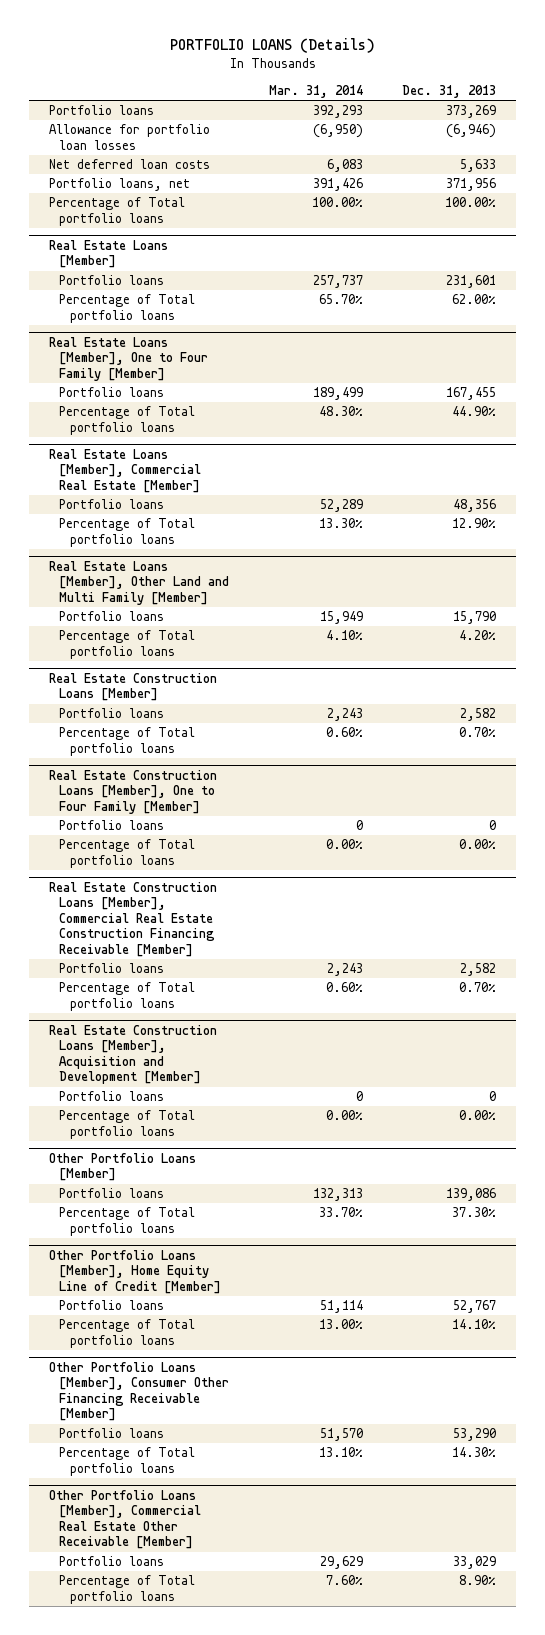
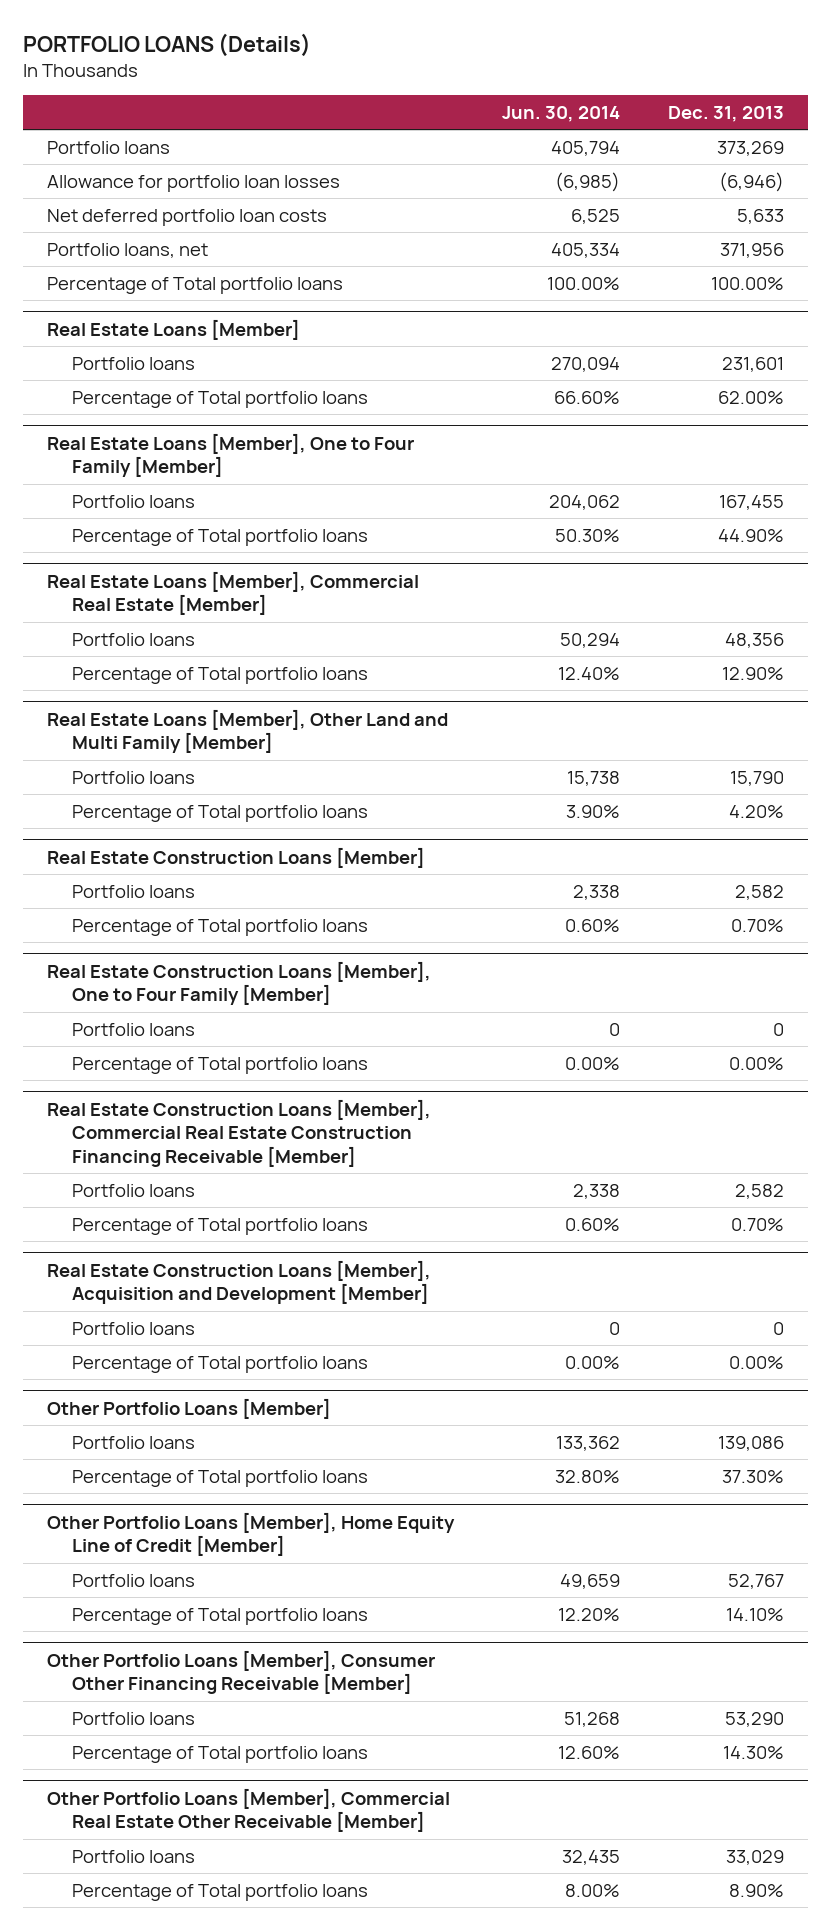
[268,85,363,99] Mar. 31, 2014 -> none
none -> [502,106,621,123] Jun. 30, 2014
[49,159,211,170] Net deferred loan costs -> [46,208,327,226] Net deferred portfolio loan costs

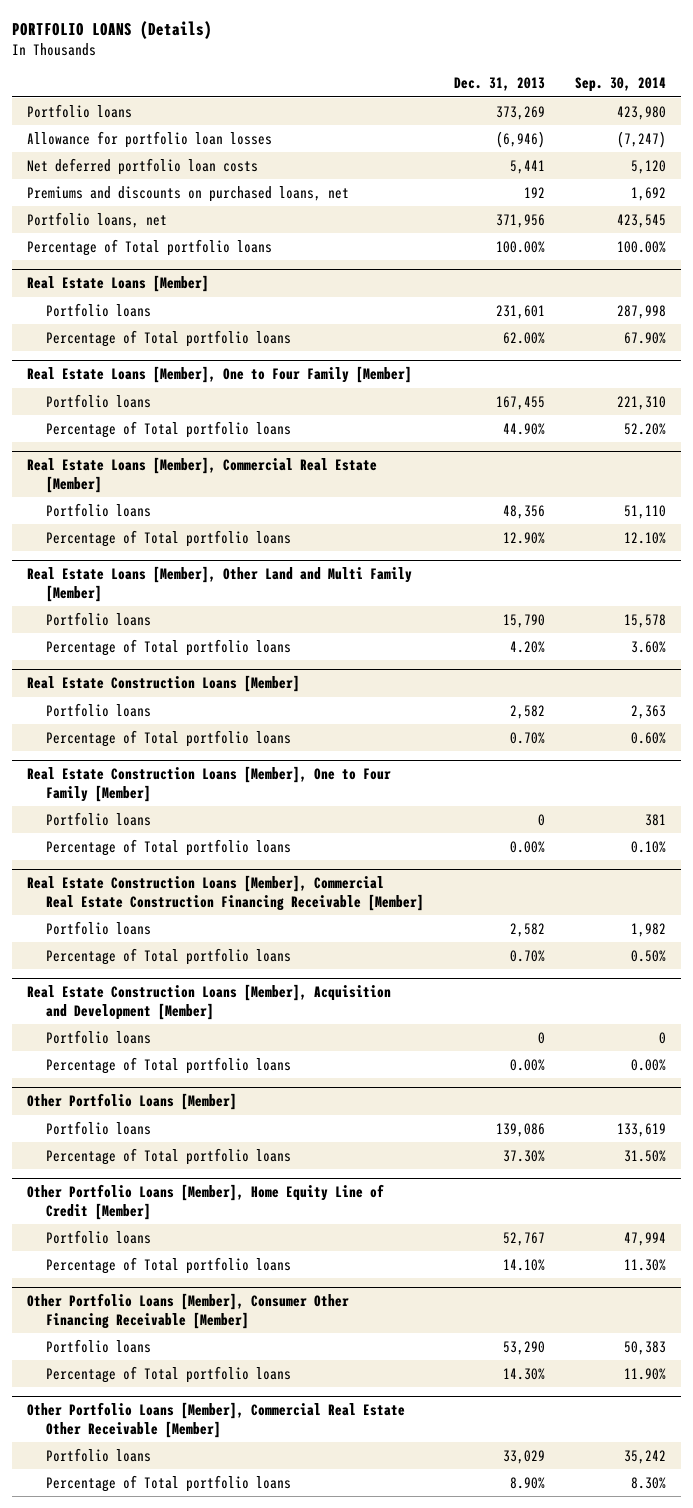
[502,106,621,123] Jun. 30, 2014 -> none
none -> [575,77,667,93] Sep. 30, 2014
[737,208,785,224] 5,633 -> [509,159,545,174] 5,441
none -> [27,185,350,202] Premiums and discounts on purchased loans, net

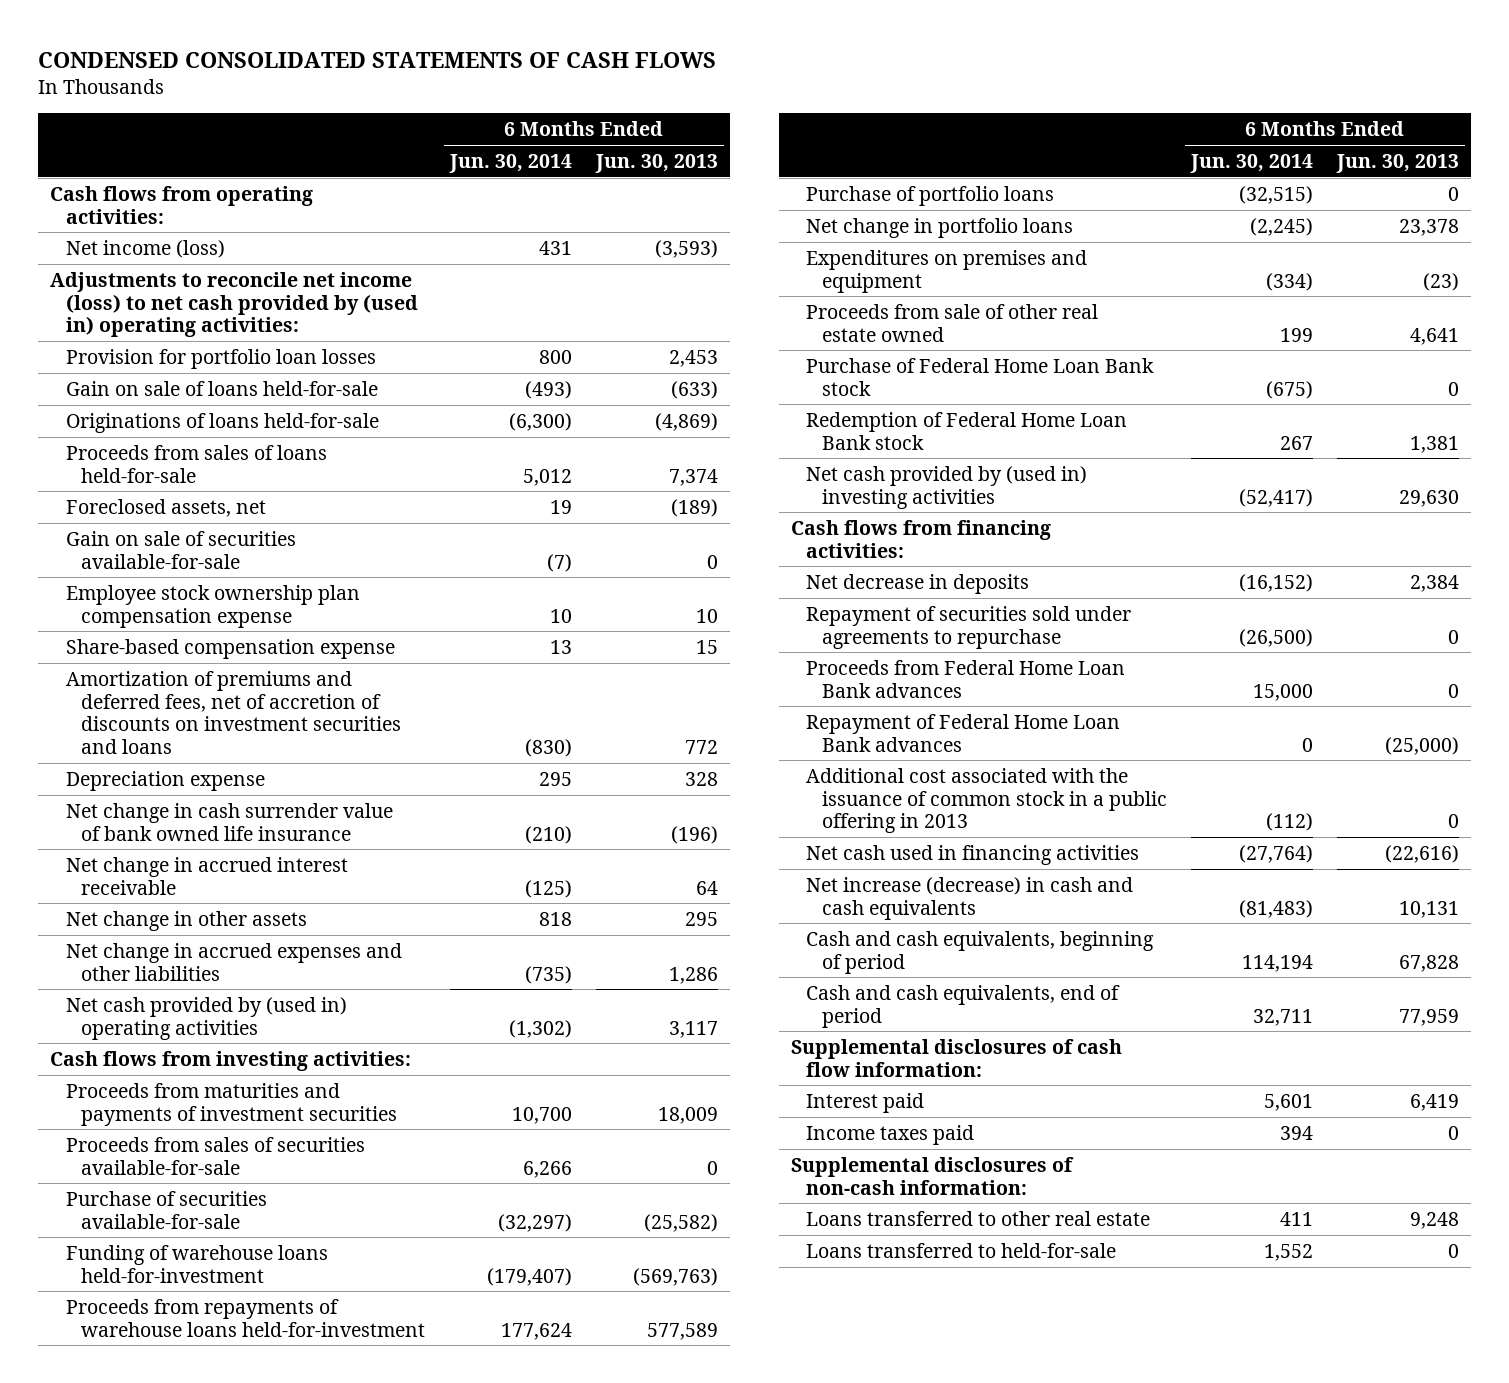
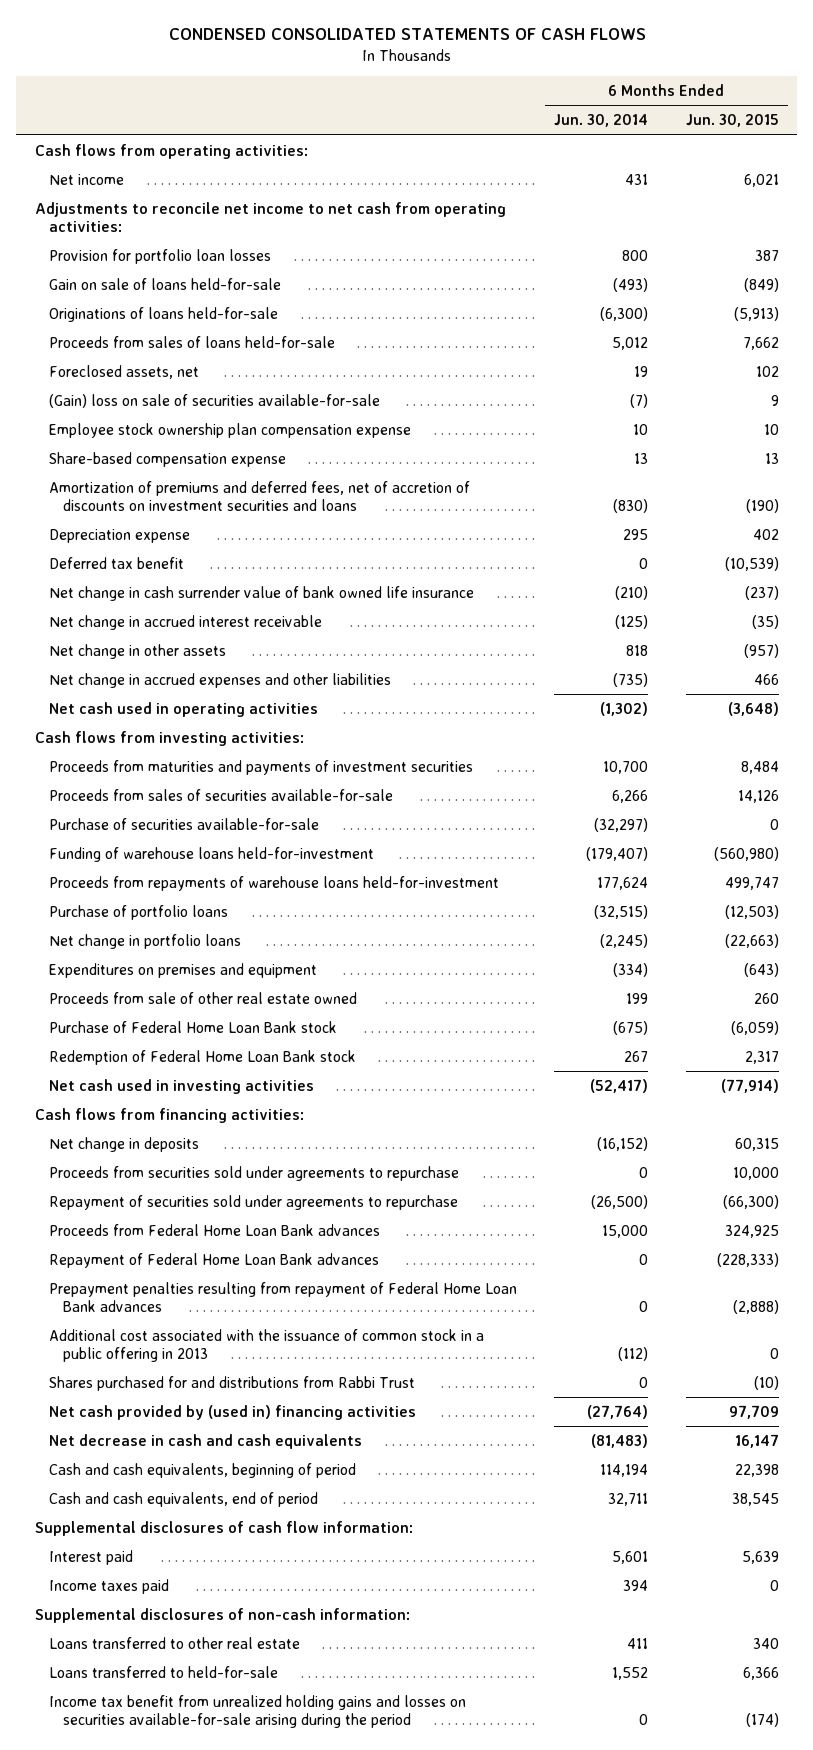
[595,153,719,173] Jun. 30, 2013 -> none
none -> [685,114,779,128] Jun. 30, 2015
[65,239,225,258] Net income (loss) -> [48,173,124,185] Net income
[50,271,418,338] Adjustments to reconcile net income (loss) to net cash provided by (used in) operating activities: -> [34,201,506,232] Adjustments to reconcile net income to net cash from operating activities:
[65,530,296,569] Gain on sale of securities available-for-sale -> [48,393,380,408] (Gain) loss on sale of securities available-for-sale
none -> [48,556,184,569] Deferred tax benefit
[65,996,347,1040] Net cash provided by (used in) operating activities -> [48,701,318,717] Net cash used in operating activities
[806,465,1088,509] Net cash provided by (used in) investing activities -> [48,1078,314,1094] Net cash used in investing activities
[806,573,1030,594] Net decrease in deposits -> [48,1136,199,1152] Net change in deposits
none -> [48,1165,459,1181] Proceeds from securities sold under agreements to repurchase
none -> [48,1281,517,1312] Prepayment penalties resulting from repayment of Federal Home Loan Bank advances
none -> [48,1375,415,1391] Shares purchased for and distributions from Rabbi Trust
[806,844,1140,865] Net cash used in financing activities -> [48,1404,416,1420] Net cash provided by (used in) financing activities
[806,876,1134,920] Net increase (decrease) in cash and cash equivalents -> [48,1433,362,1449] Net decrease in cash and cash equivalents
none -> [48,1694,466,1728] Income tax benefit from unrealized holding gains and losses on securities available-for-sale arising during the period

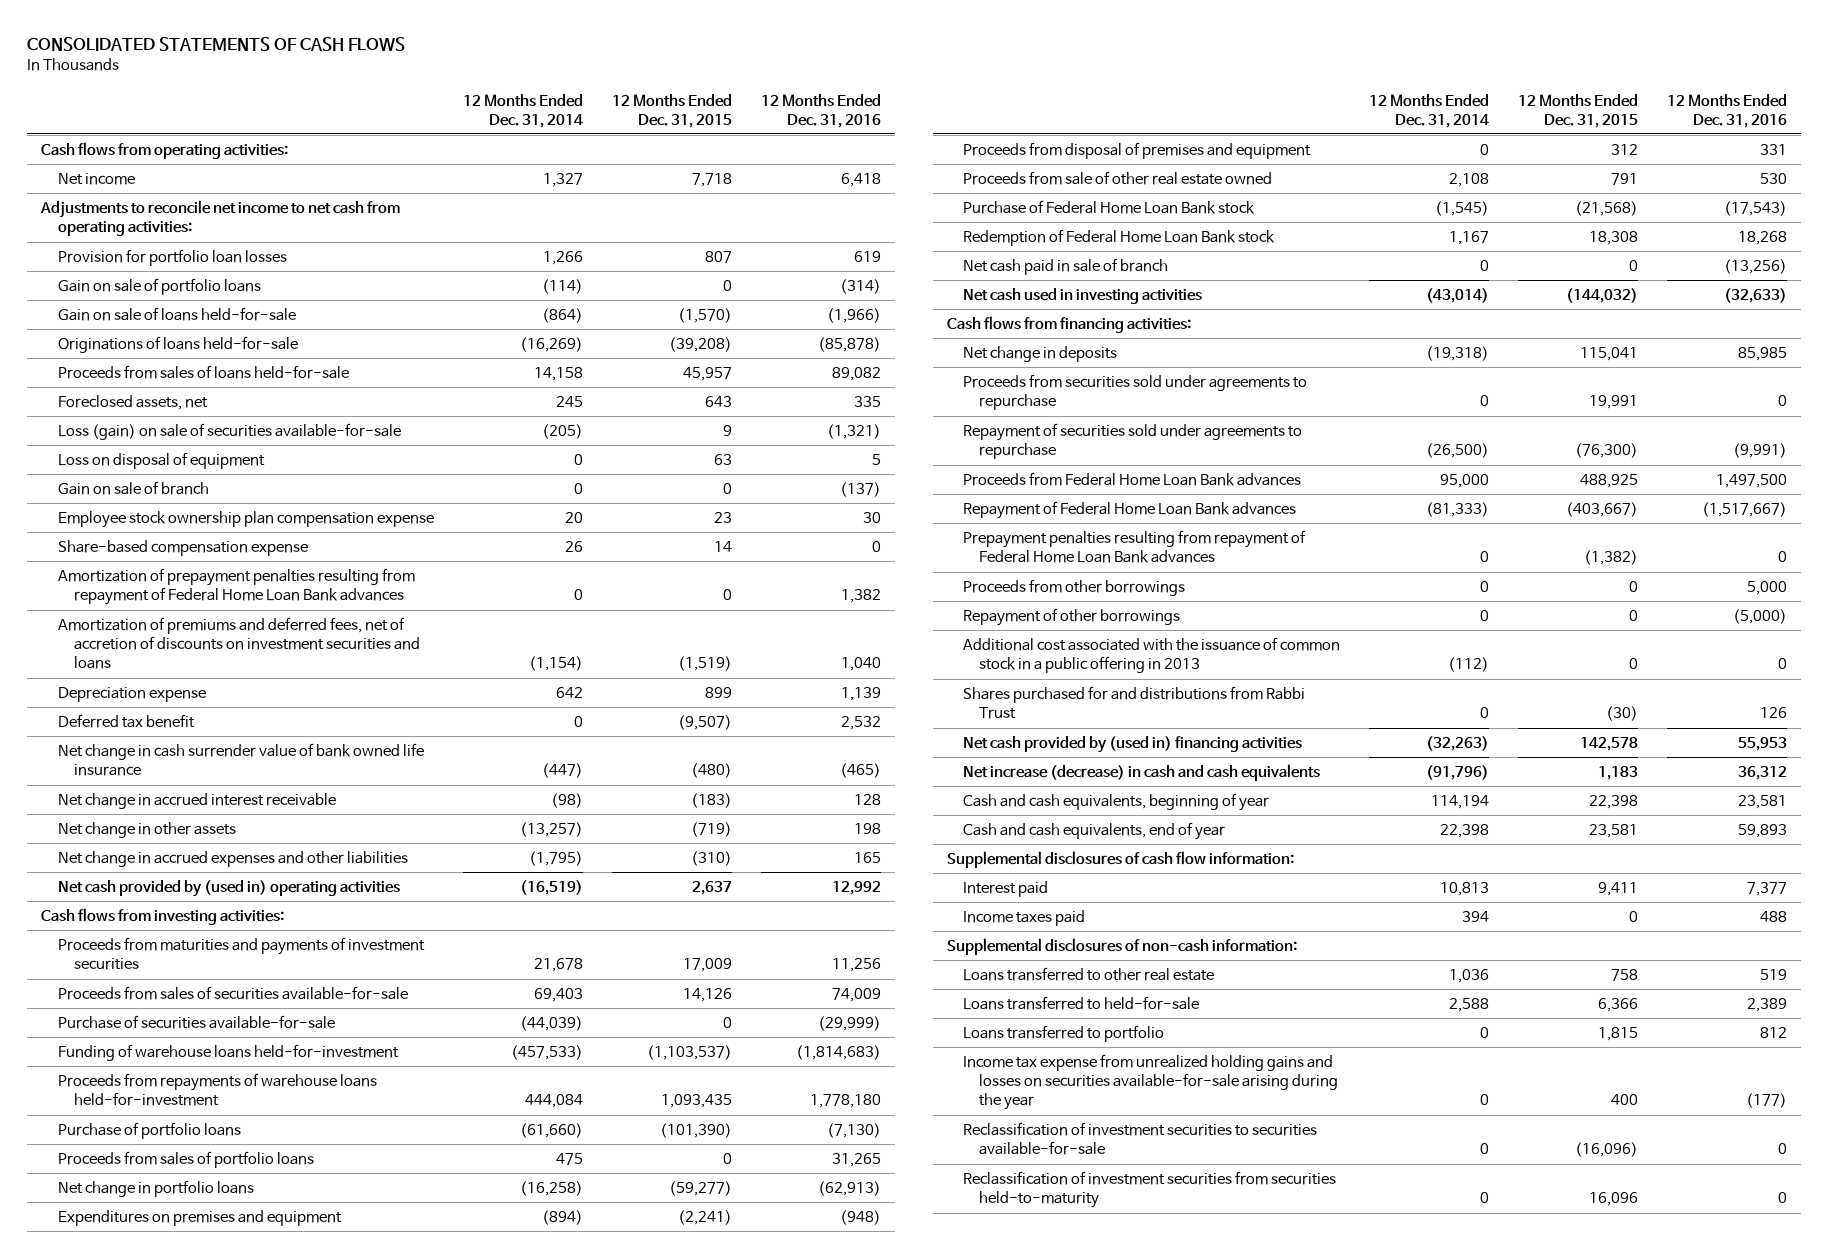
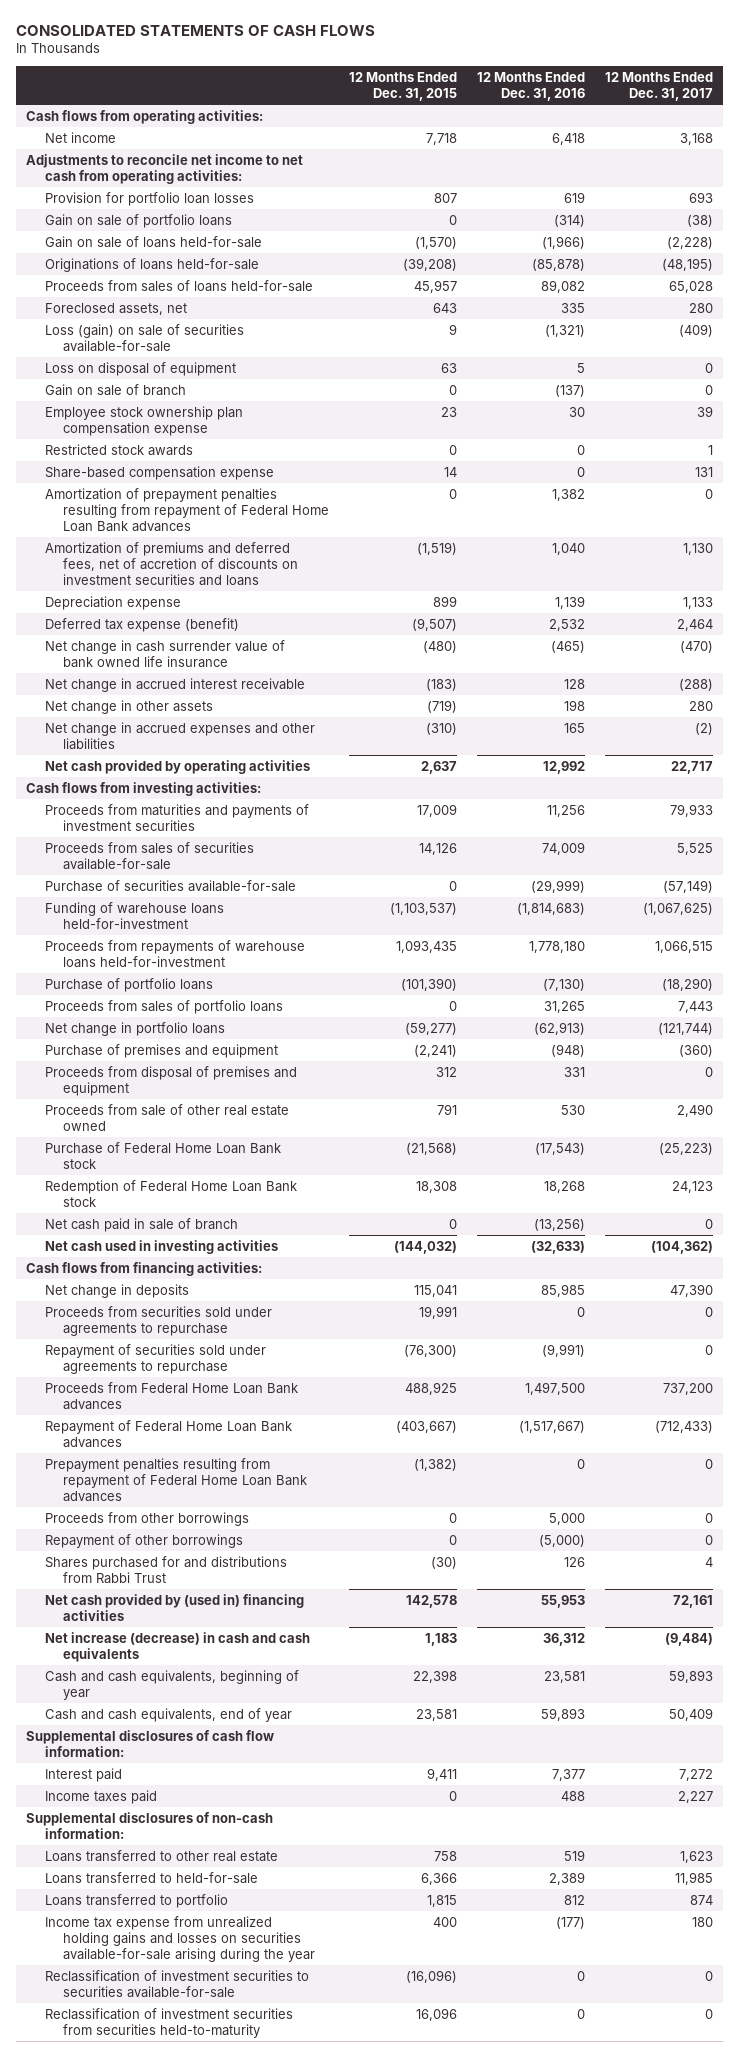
[463,93,584,128] 12 Months Ended Dec. 31, 2014 -> none
none -> [605,71,714,102] 12 Months Ended Dec. 31, 2017
none -> [44,443,193,456] Restricted stock awards
[57,714,195,729] Deferred tax benefit -> [44,617,239,632] Deferred tax expense (benefit)
[57,880,400,898] Net cash provided by (used in) operating activities -> [44,759,310,774] Net cash provided by operating activities
[57,1210,342,1227] Expenditures on premises and equipment -> [44,1043,278,1058] Purchase of premises and equipment
[963,637,1341,674] Additional cost associated with the issuance of common stock in a public offering in 2013 -> none

